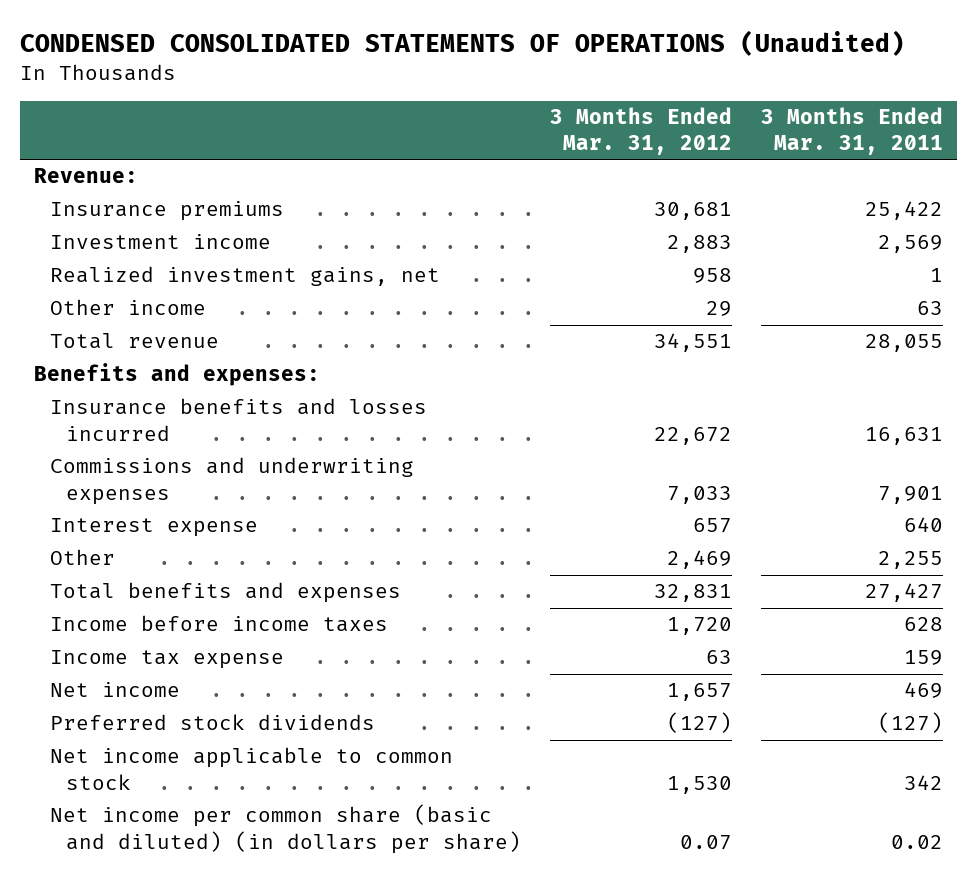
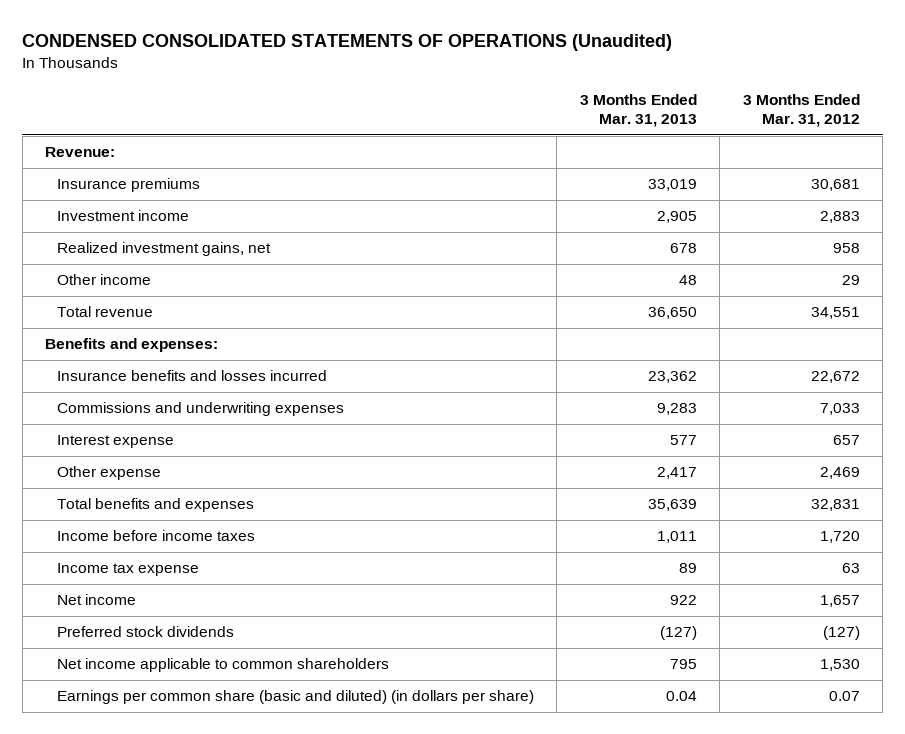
[760,107,943,156] 3 Months Ended Mar. 31, 2011 -> none
none -> [579,93,697,128] 3 Months Ended Mar. 31, 2013
[50,549,116,566] Other -> [56,466,161,481] Other expense
[50,747,454,790] Net income applicable to common stock -> [56,658,389,673] Net income applicable to common shareholders
[50,804,521,854] Net income per common share (basic and diluted) (in dollars per share) -> [56,690,534,705] Earnings per common share (basic and diluted) (in dollars per share)

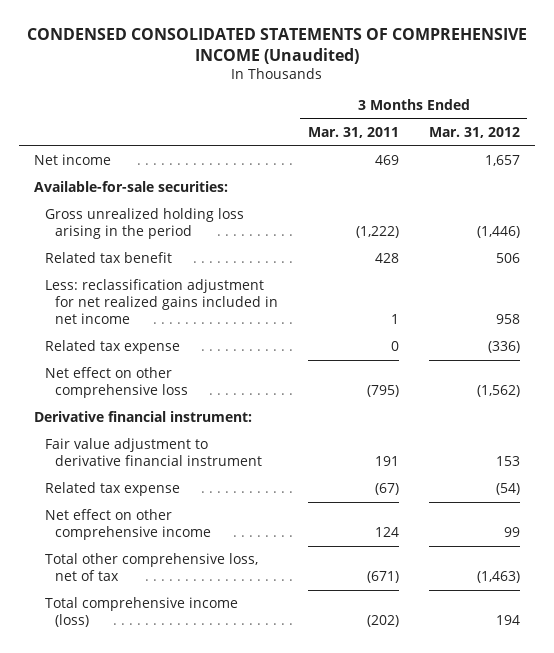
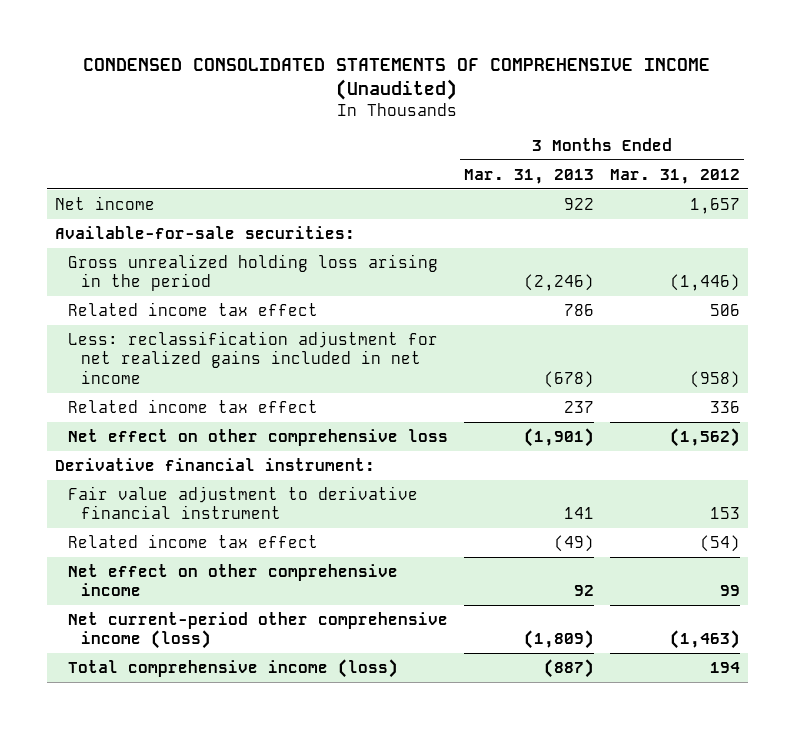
[307,127,399,139] Mar. 31, 2011 -> none
none -> [463,168,594,184] Mar. 31, 2013
[44,340,180,355] Related tax expense -> none
[44,252,172,264] Related tax benefit -> [68,301,319,316] Related income tax effect
[495,314,520,325] 958 -> [689,371,740,389] (958)
none -> [68,398,319,413] Related income tax effect
[44,482,180,497] Related tax expense -> [68,533,319,548] Related income tax effect
[44,553,258,582] Total other comprehensive loss, net of tax -> [68,611,449,650] Net current-period other comprehensive income (loss)

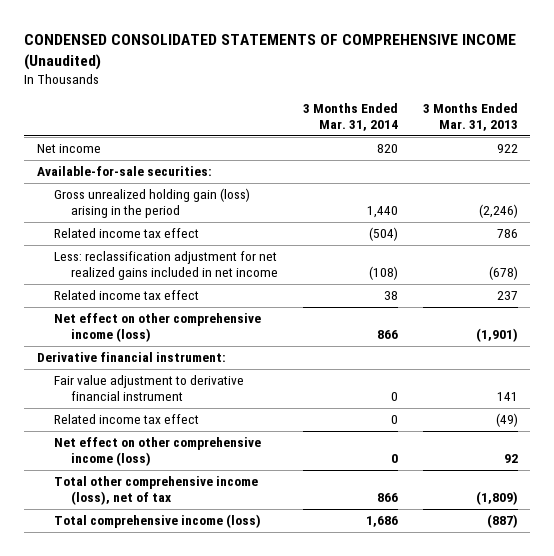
[609,168,740,184] Mar. 31, 2012 -> none
none -> [302,103,398,132] 3 Months Ended Mar. 31, 2014
[68,253,439,292] Gross unrealized holding loss arising in the period -> [54,188,251,219] Gross unrealized holding gain (loss) arising in the period
[68,428,449,446] Net effect on other comprehensive loss -> [54,313,262,343] Net effect on other comprehensive income (loss)
[68,563,399,597] Net effect on other comprehensive income -> [54,437,262,467] Net effect on other comprehensive income (loss)
[68,611,449,650] Net current-period other comprehensive income (loss) -> [54,476,259,506] Total other comprehensive income (loss), net of tax

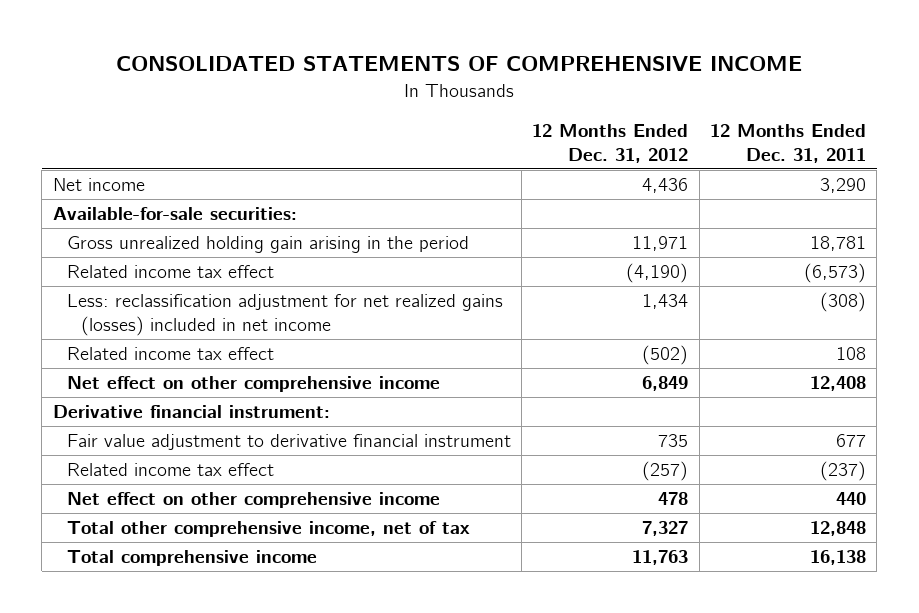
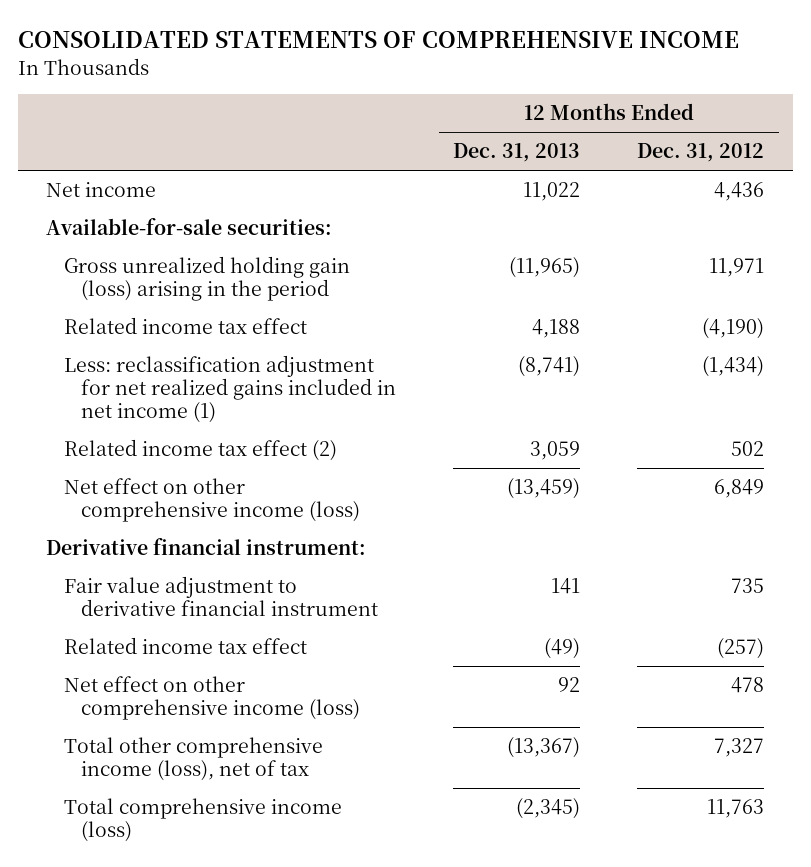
[709,124,866,163] 12 Months Ended Dec. 31, 2011 -> none
none -> [453,143,581,163] Dec. 31, 2013
[66,236,469,254] Gross unrealized holding gain arising in the period -> [63,256,350,302] Gross unrealized holding gain (loss) arising in the period
[66,294,503,336] Less: reclassification adjustment for net realized gains (losses) included in net income -> [63,355,397,423] Less: reclassification adjustment for net realized gains included in net income (1)
[642,294,689,310] 1,434 -> [702,356,765,378] (1,434)
[66,347,274,361] Related income tax effect -> [63,439,337,462] Related income tax effect (2)
[642,345,689,366] (502) -> [731,441,765,457] 502
[66,376,440,393] Net effect on other comprehensive income -> [63,478,361,523] Net effect on other comprehensive income (loss)
[66,492,440,509] Net effect on other comprehensive income -> [63,676,361,721] Net effect on other comprehensive income (loss)
[66,521,470,538] Total other comprehensive income, net of tax -> [63,737,323,782] Total other comprehensive income (loss), net of tax
[66,550,317,567] Total comprehensive income -> [63,798,342,843] Total comprehensive income (loss)

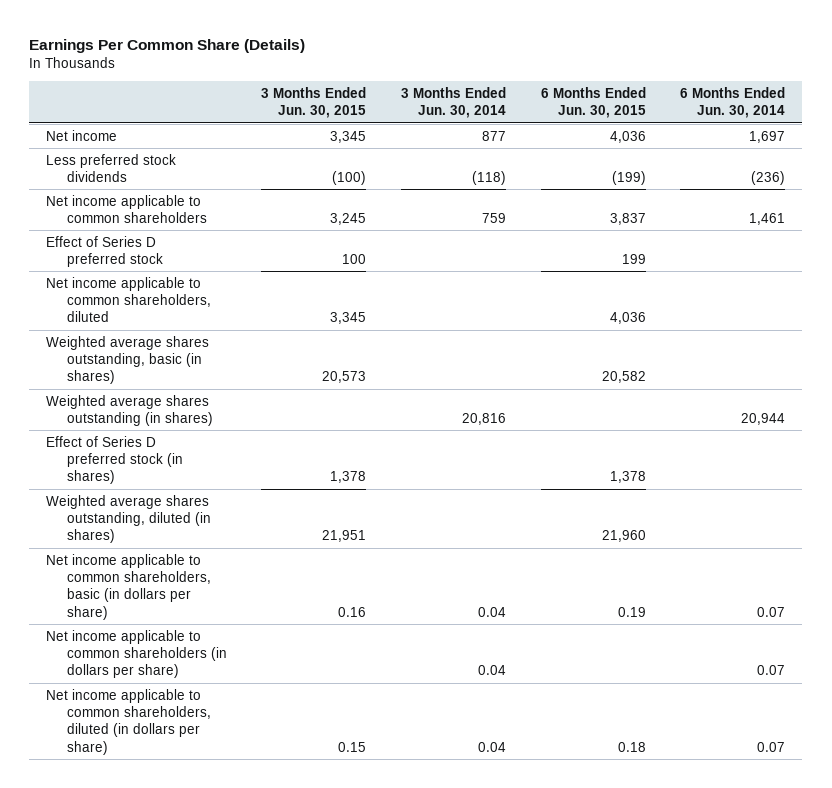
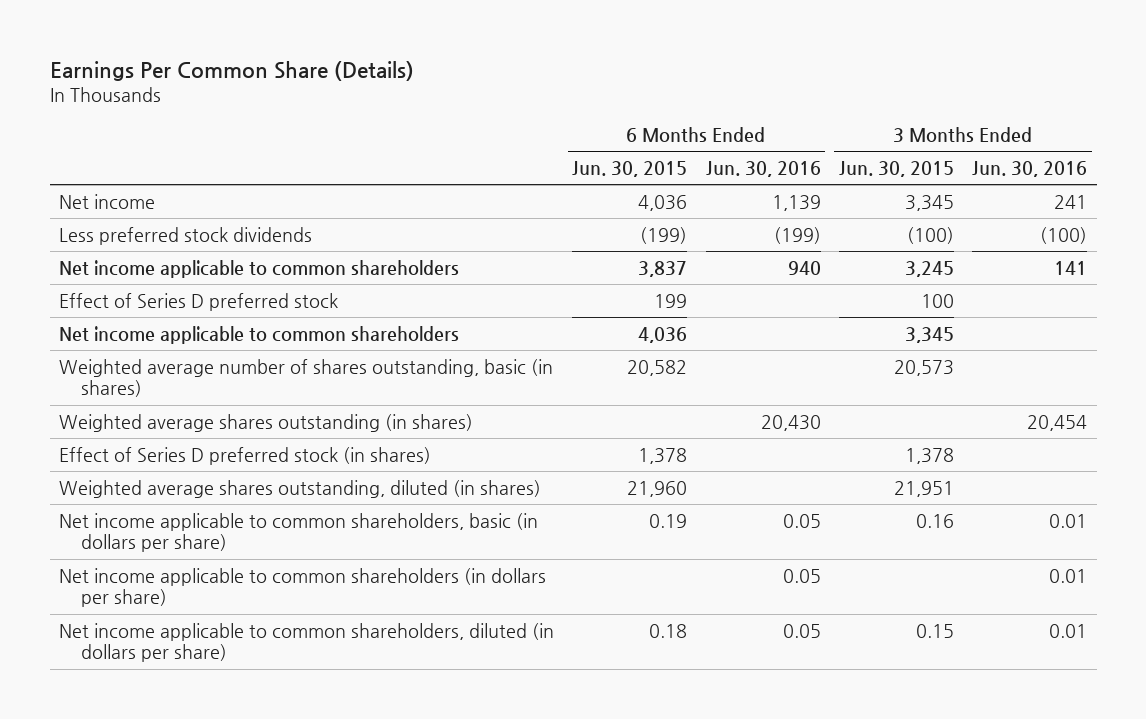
[400,87,506,119] 3 Months Ended Jun. 30, 2014 -> none
[680,87,786,119] 6 Months Ended Jun. 30, 2014 -> none
none -> [705,160,821,177] Jun. 30, 2016
none -> [972,160,1088,177] Jun. 30, 2016
[46,276,211,323] Net income applicable to common shareholders, diluted -> [58,325,459,344] Net income applicable to common shareholders
[46,335,210,385] Weighted average shares outstanding, basic (in shares) -> [58,358,553,398] Weighted average number of shares outstanding, basic (in shares)

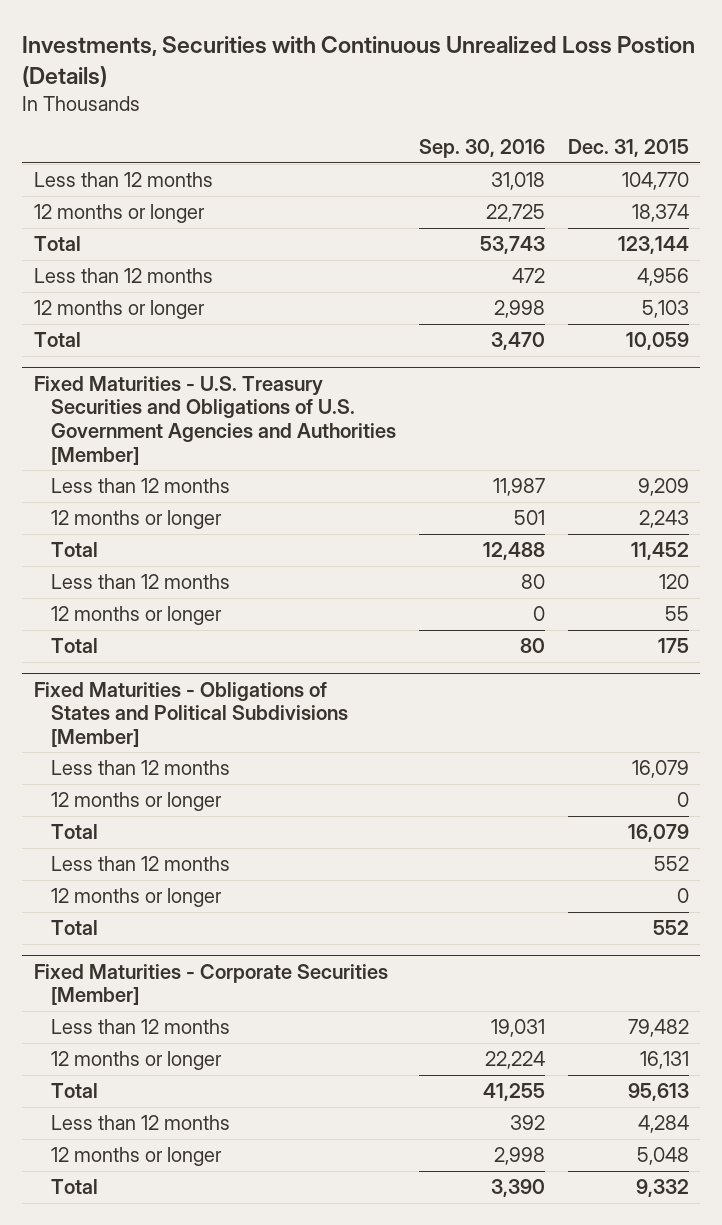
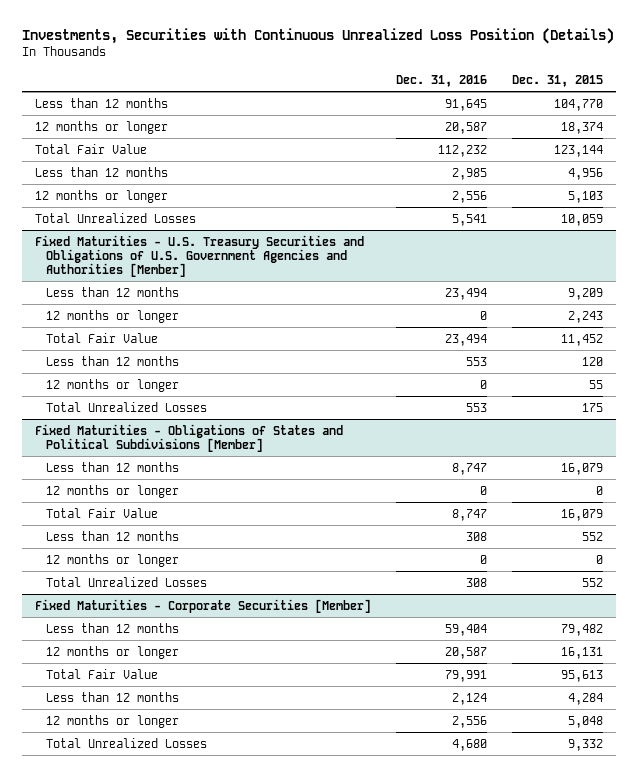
[22,36,696,88] Investments, Securities with Continuous Unrealized Loss Postion (Details) -> [22,28,615,45] Investments, Securities with Continuous Unrealized Loss Position (Details)
[419,139,546,159] Sep. 30, 2016 -> none
none -> [396,74,488,87] Dec. 31, 2016
[33,236,81,252] Total -> [34,143,147,154] Total Fair Value
[33,332,81,348] Total -> [34,212,196,223] Total Unrealized Losses
[51,542,99,558] Total -> [46,332,159,343] Total Fair Value
[51,638,99,654] Total -> [46,401,208,412] Total Unrealized Losses
[51,824,99,840] Total -> [46,507,159,518] Total Fair Value
[51,920,99,936] Total -> [46,576,208,587] Total Unrealized Losses
[51,1083,99,1099] Total -> [46,668,159,679] Total Fair Value
[51,1179,99,1195] Total -> [46,737,208,748] Total Unrealized Losses

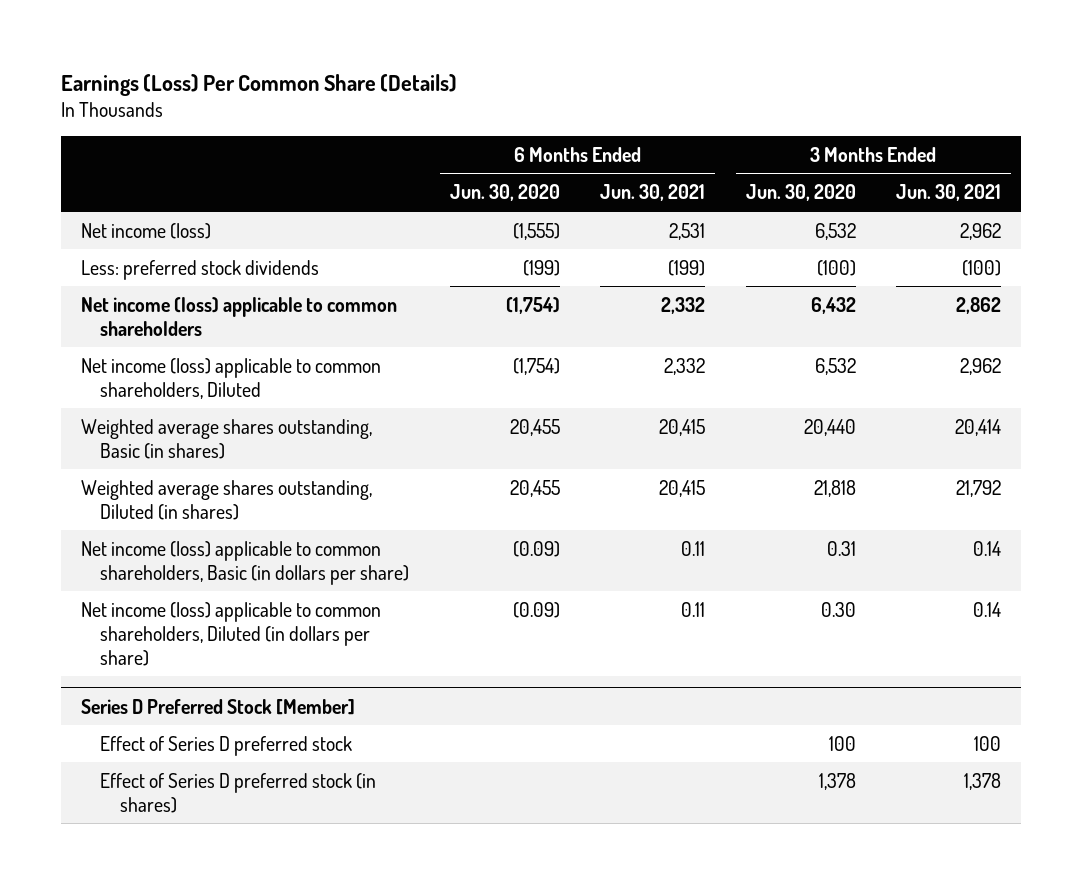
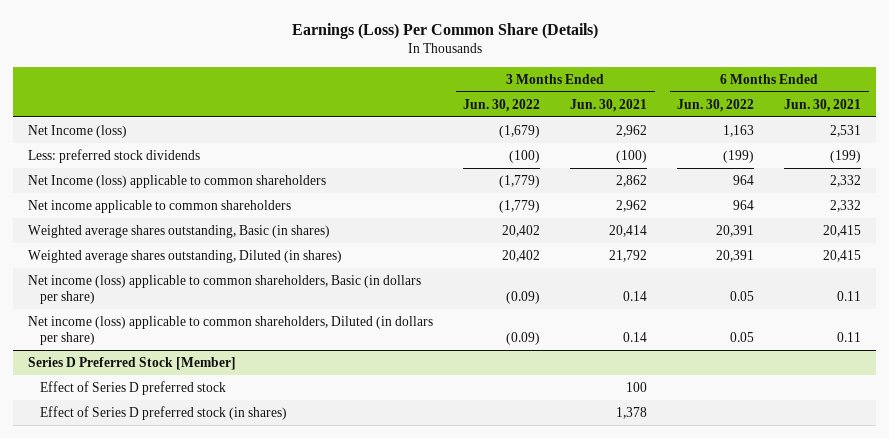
[449,184,560,202] Jun. 30, 2020 -> none
[745,184,856,202] Jun. 30, 2020 -> none
none -> [463,98,541,112] Jun. 30, 2022
none -> [677,98,755,112] Jun. 30, 2022
[81,222,212,239] Net income (loss) -> [28,124,128,138] Net Income (loss)
[81,296,398,336] Net income (loss) applicable to common shareholders -> [28,174,327,188] Net Income (loss) applicable to common shareholders
[81,357,382,399] Net income (loss) applicable to common shareholders, Diluted -> [28,199,292,213] Net income applicable to common shareholders

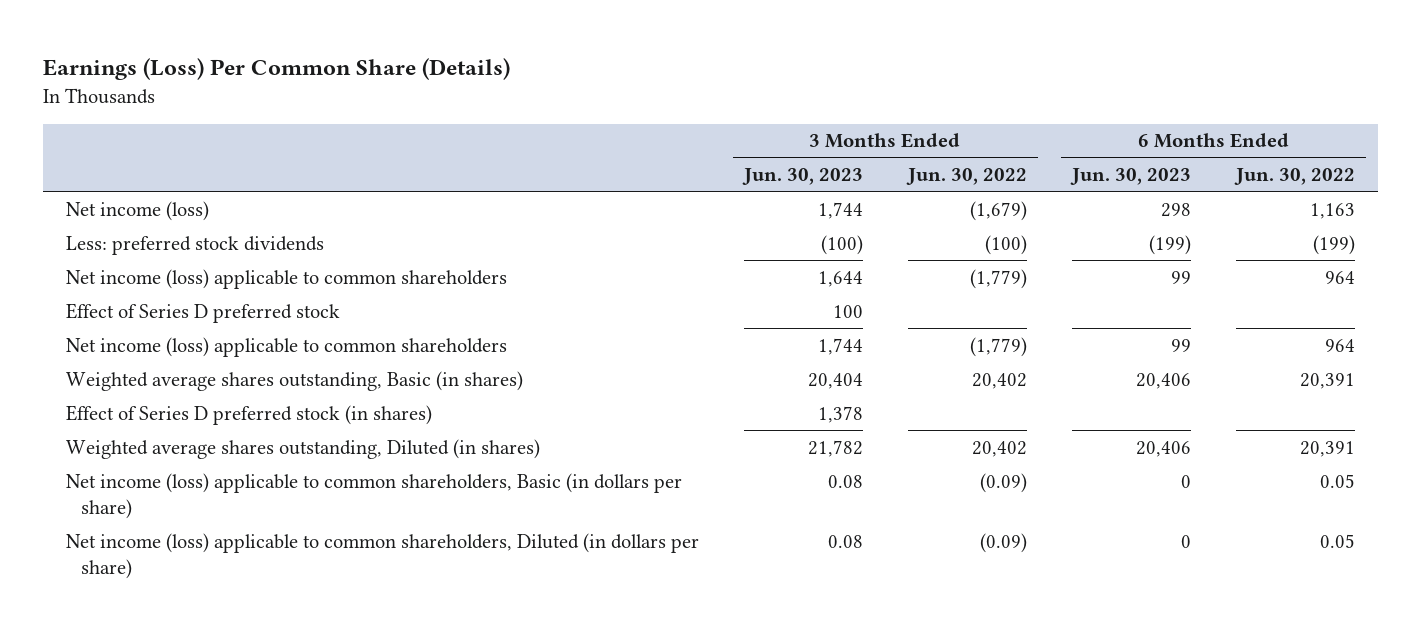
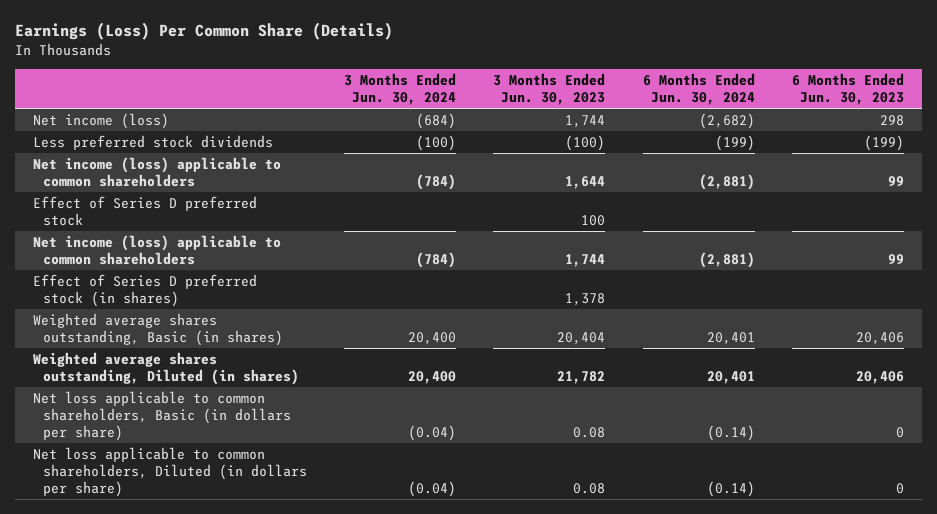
[906,168,1028,186] Jun. 30, 2022 -> none
[1234,168,1356,186] Jun. 30, 2022 -> none
none -> [344,72,457,105] 3 Months Ended Jun. 30, 2024
none -> [642,72,755,105] 6 Months Ended Jun. 30, 2024
[65,235,324,255] Less: preferred stock dividends -> [33,134,274,150] Less preferred stock dividends
[65,370,523,391] Weighted average shares outstanding, Basic (in shares) -> [33,312,284,347] Weighted average shares outstanding, Basic (in shares)
[65,472,682,519] Net income (loss) applicable to common shareholders, Basic (in dollars per share) -> [33,390,292,442] Net loss applicable to common shareholders, Basic (in dollars per share)
[65,532,699,579] Net income (loss) applicable to common shareholders, Diluted (in dollars per share) -> [33,446,308,498] Net loss applicable to common shareholders, Diluted (in dollars per share)

